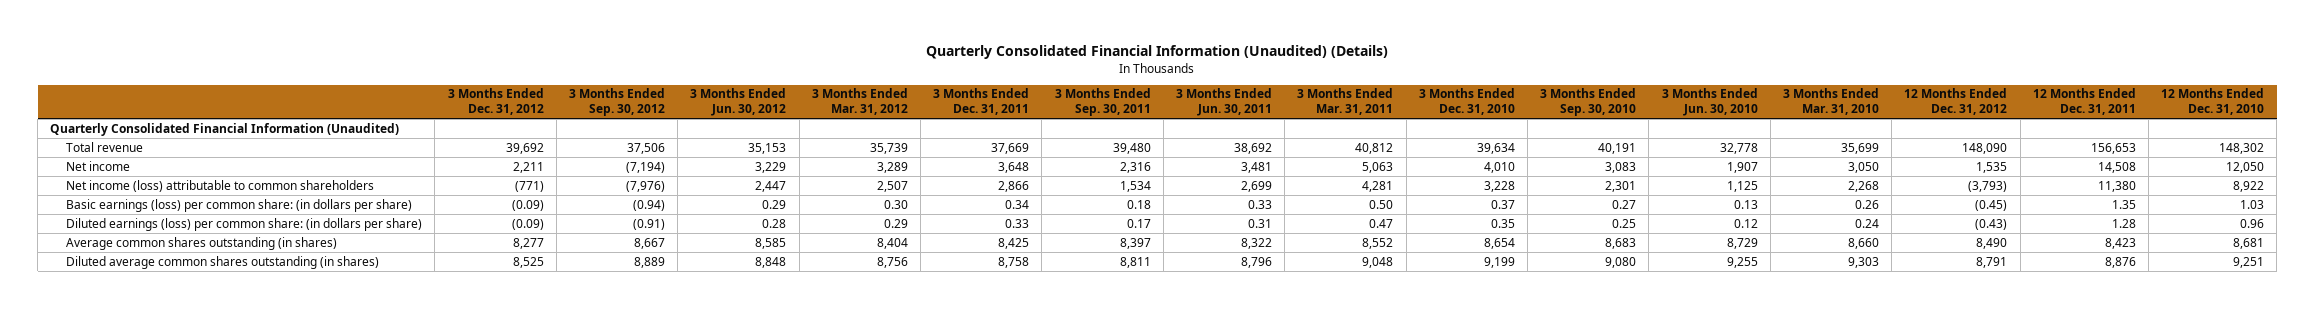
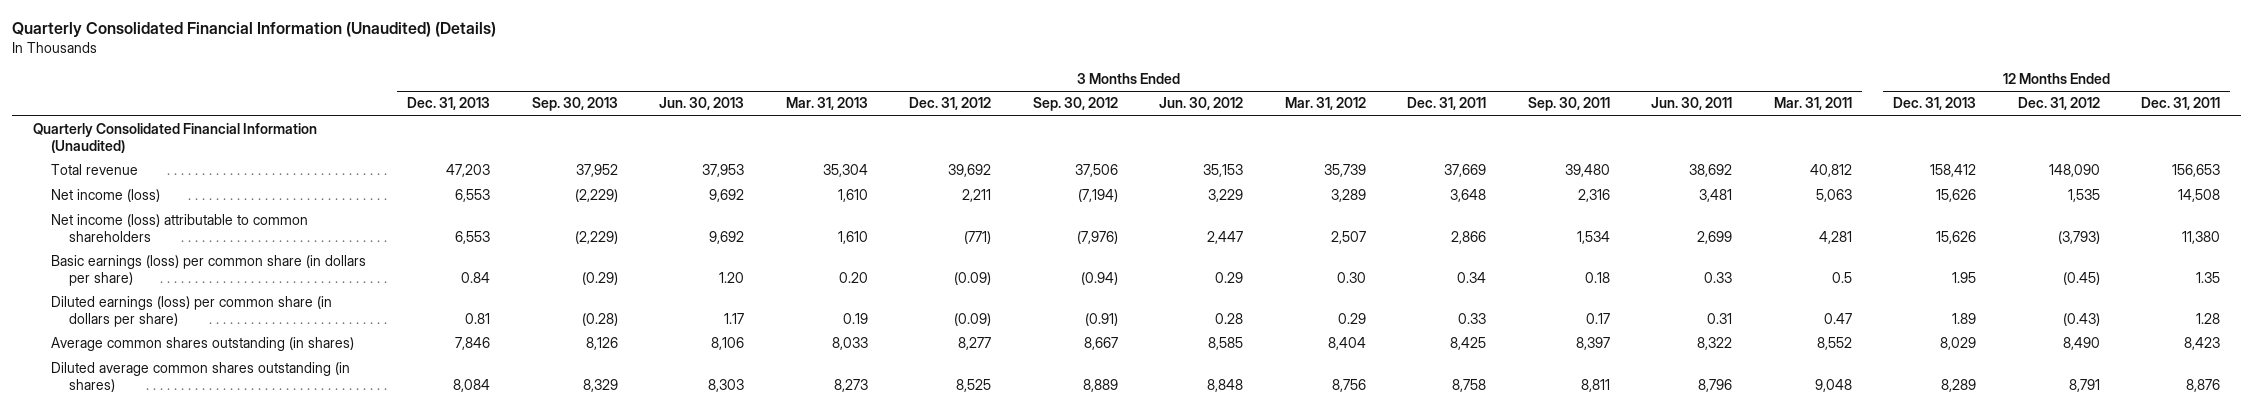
[1418,88,1515,115] 3 Months Ended Dec. 31, 2010 -> none
[1540,88,1637,116] 3 Months Ended Sep. 30, 2010 -> none
[1661,88,1758,116] 3 Months Ended Jun. 30, 2010 -> none
[1783,88,1880,115] 3 Months Ended Mar. 31, 2010 -> none
[2161,88,2265,115] 12 Months Ended Dec. 31, 2010 -> none
none -> [407,97,491,111] Dec. 31, 2013
none -> [531,97,618,112] Sep. 30, 2013
none -> [659,97,745,111] Jun. 30, 2013
none -> [785,97,868,111] Mar. 31, 2013
none -> [1893,97,1977,111] Dec. 31, 2013
[66,160,131,171] Net income -> [50,189,160,203] Net income (loss)
[66,198,413,212] Basic earnings (loss) per common share: (in dollars per share) -> [50,255,366,286] Basic earnings (loss) per common share (in dollars per share)
[1369,199,1394,209] 0.50 -> [1831,271,1852,283] 0.5
[66,217,423,231] Diluted earnings (loss) per common share: (in dollars per share) -> [50,296,332,327] Diluted earnings (loss) per common share (in dollars per share)

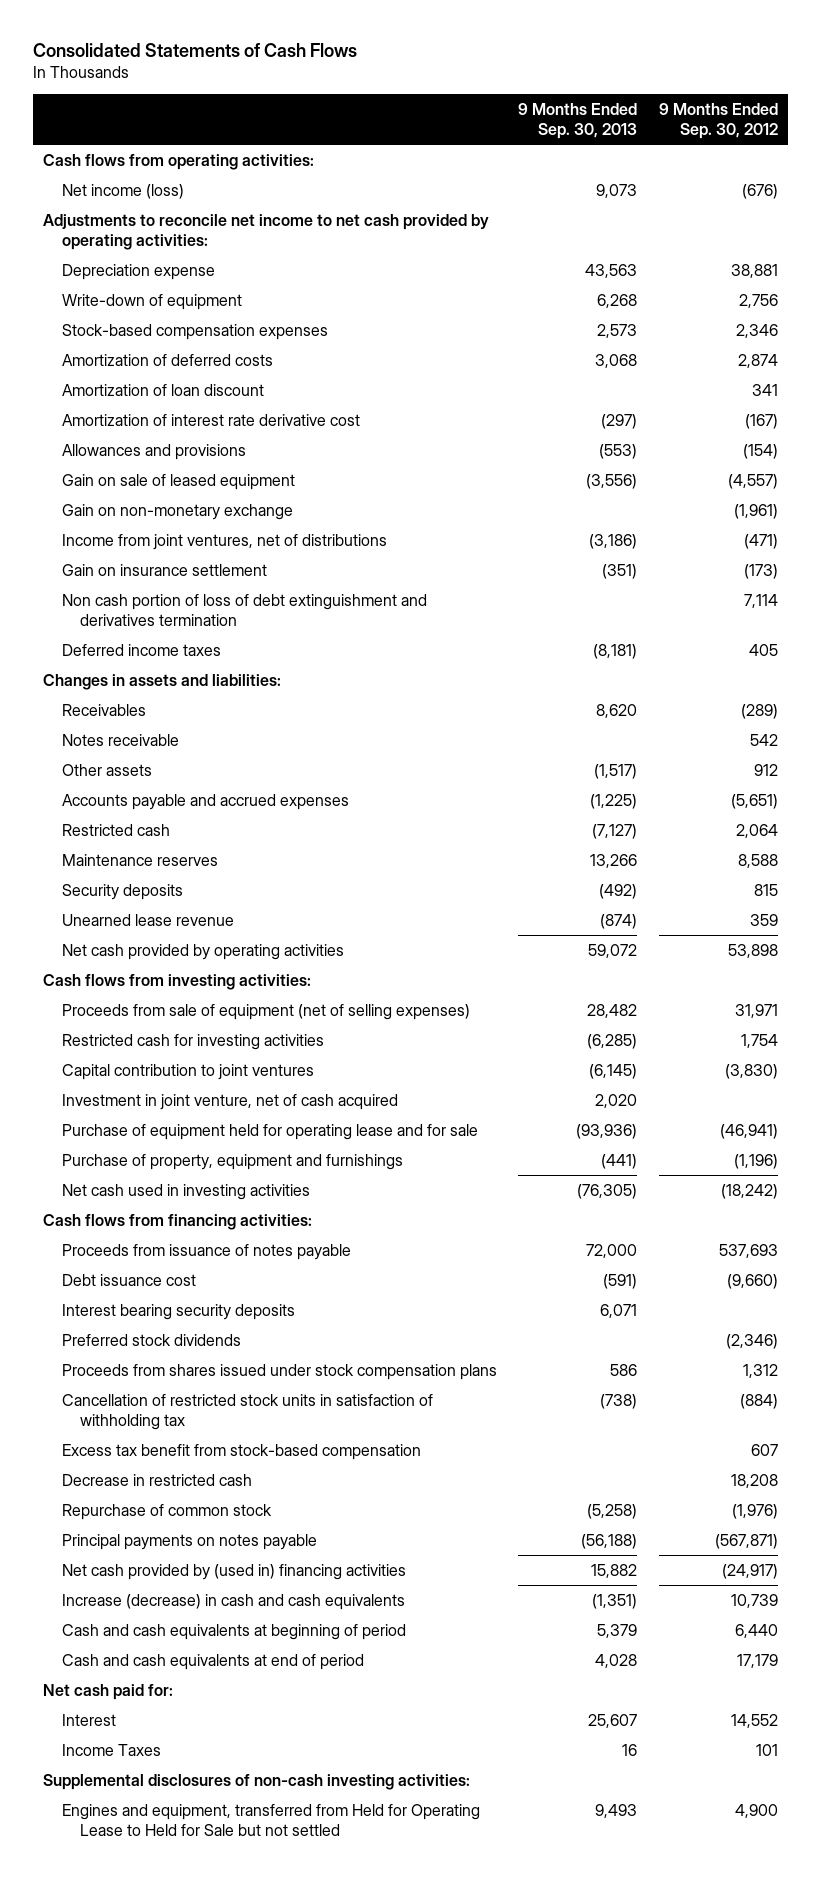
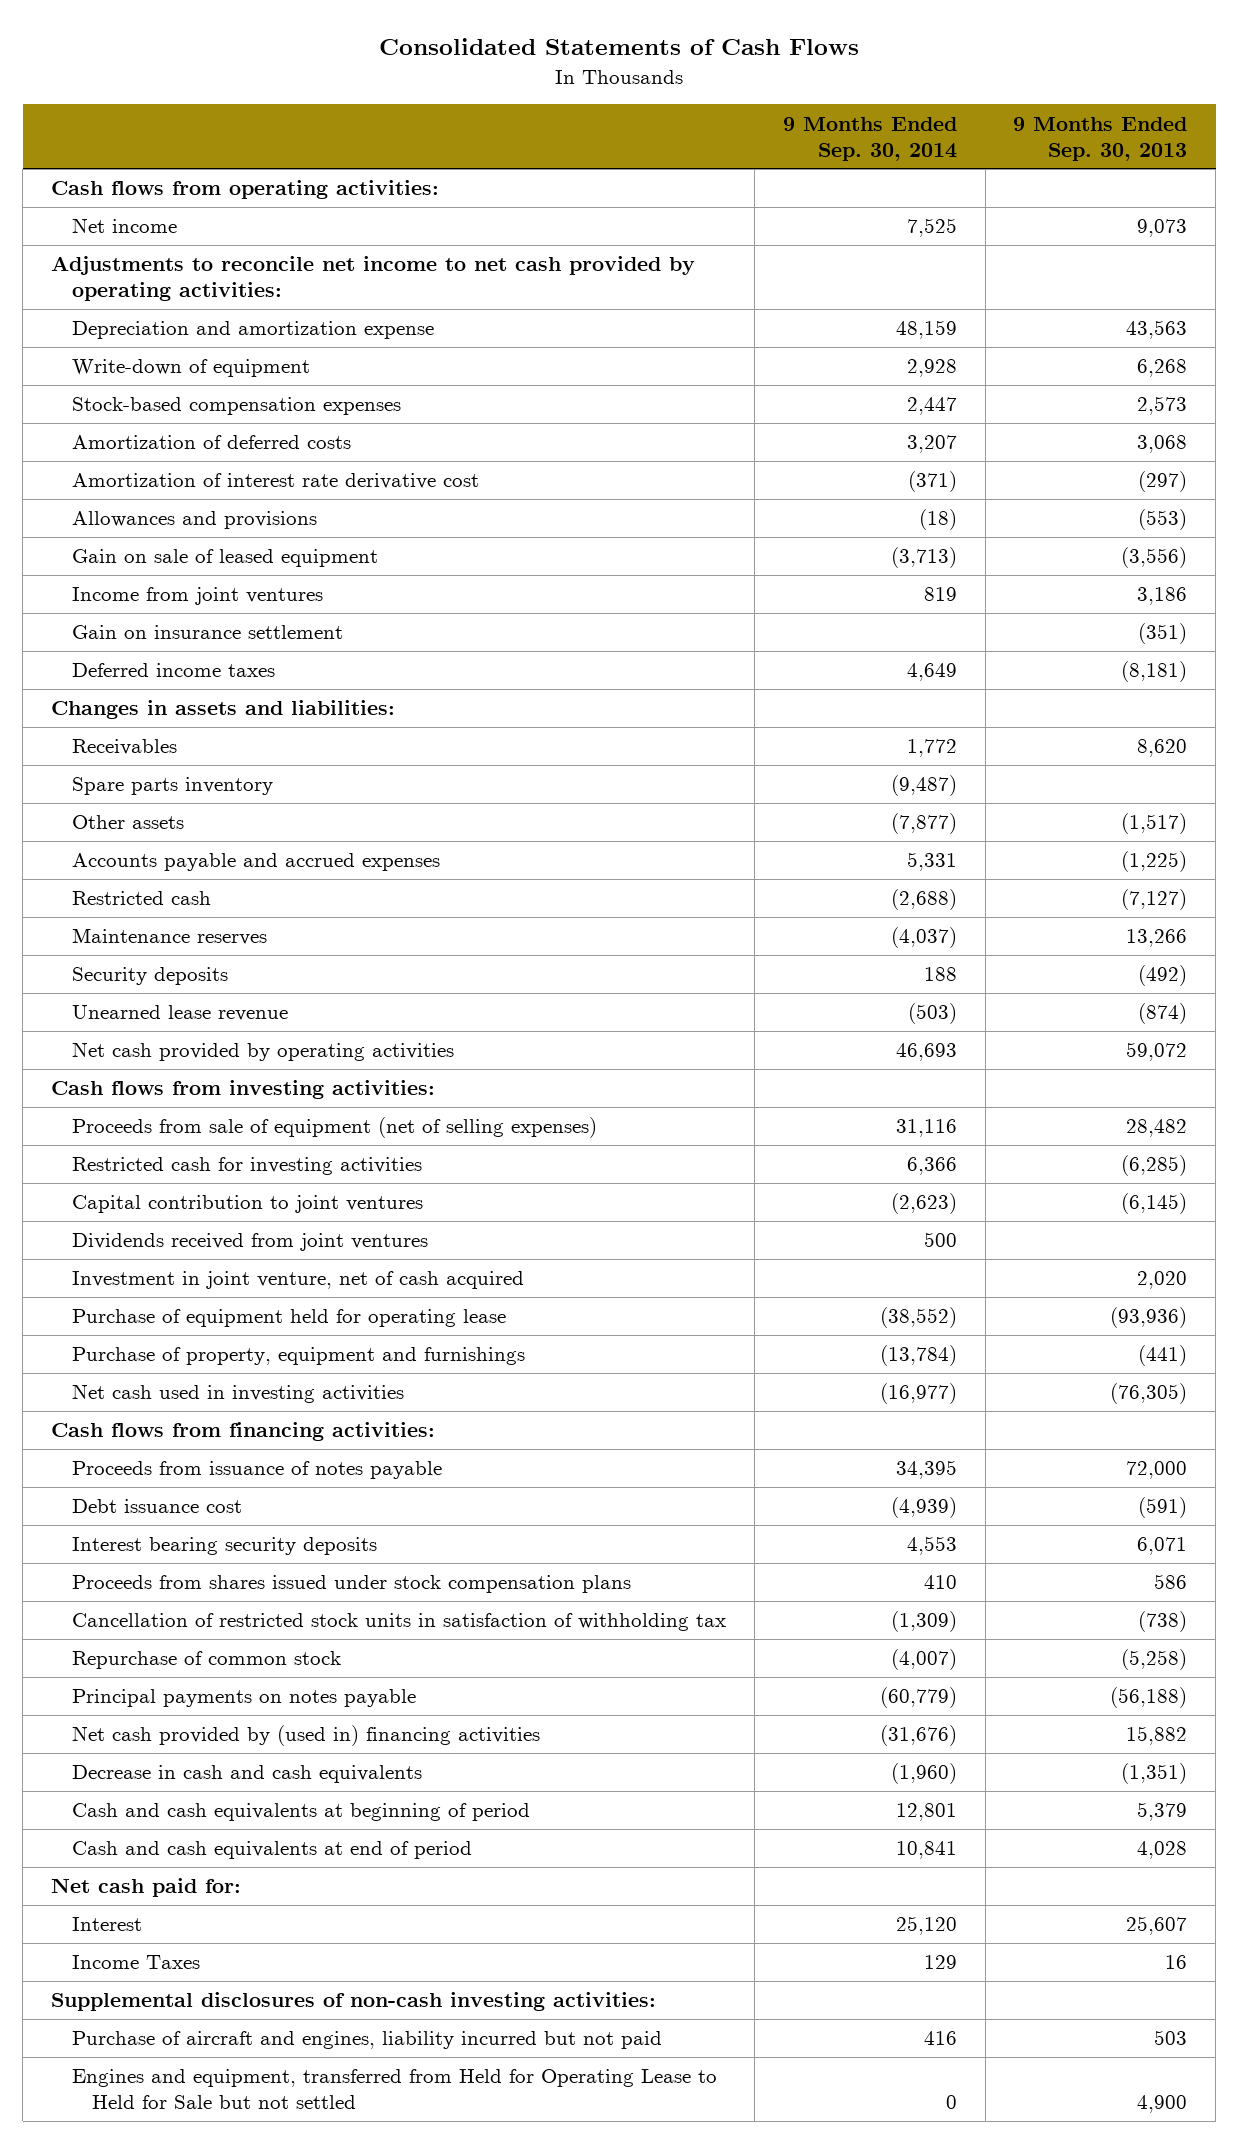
[658,103,778,139] 9 Months Ended Sep. 30, 2012 -> none
none -> [782,116,957,161] 9 Months Ended Sep. 30, 2014
[61,183,184,199] Net income (loss) -> [71,218,177,234] Net income
[61,263,215,280] Depreciation expense -> [71,321,434,340] Depreciation and amortization expense
[61,383,264,396] Amortization of loan discount -> none
[61,503,293,520] Gain on non-monetary exchange -> none
[61,533,387,550] Income from joint ventures, net of distributions -> [71,587,323,606] Income from joint ventures
[589,533,638,549] (3,186) -> [1137,587,1188,606] 3,186
[61,593,427,626] Non cash portion of loss of debt extinguishment and derivatives termination -> none
[61,733,179,746] Notes receivable -> none
none -> [71,777,273,796] Spare parts inventory
none -> [71,1233,428,1252] Dividends received from joint ventures
[61,1123,478,1140] Purchase of equipment held for operating lease and for sale -> [71,1309,506,1328] Purchase of equipment held for operating lease
[61,1333,241,1346] Preferred stock dividends -> none
[61,1443,421,1460] Excess tax benefit from stock-based compensation -> none
[61,1473,252,1486] Decrease in restricted cash -> none
[61,1593,405,1610] Increase (decrease) in cash and cash equivalents -> [71,1765,422,1784] Decrease in cash and cash equivalents
none -> [71,2031,662,2050] Purchase of aircraft and engines, liability incurred but not paid
[595,1803,638,1818] 9,493 -> [1137,2095,1188,2114] 4,900

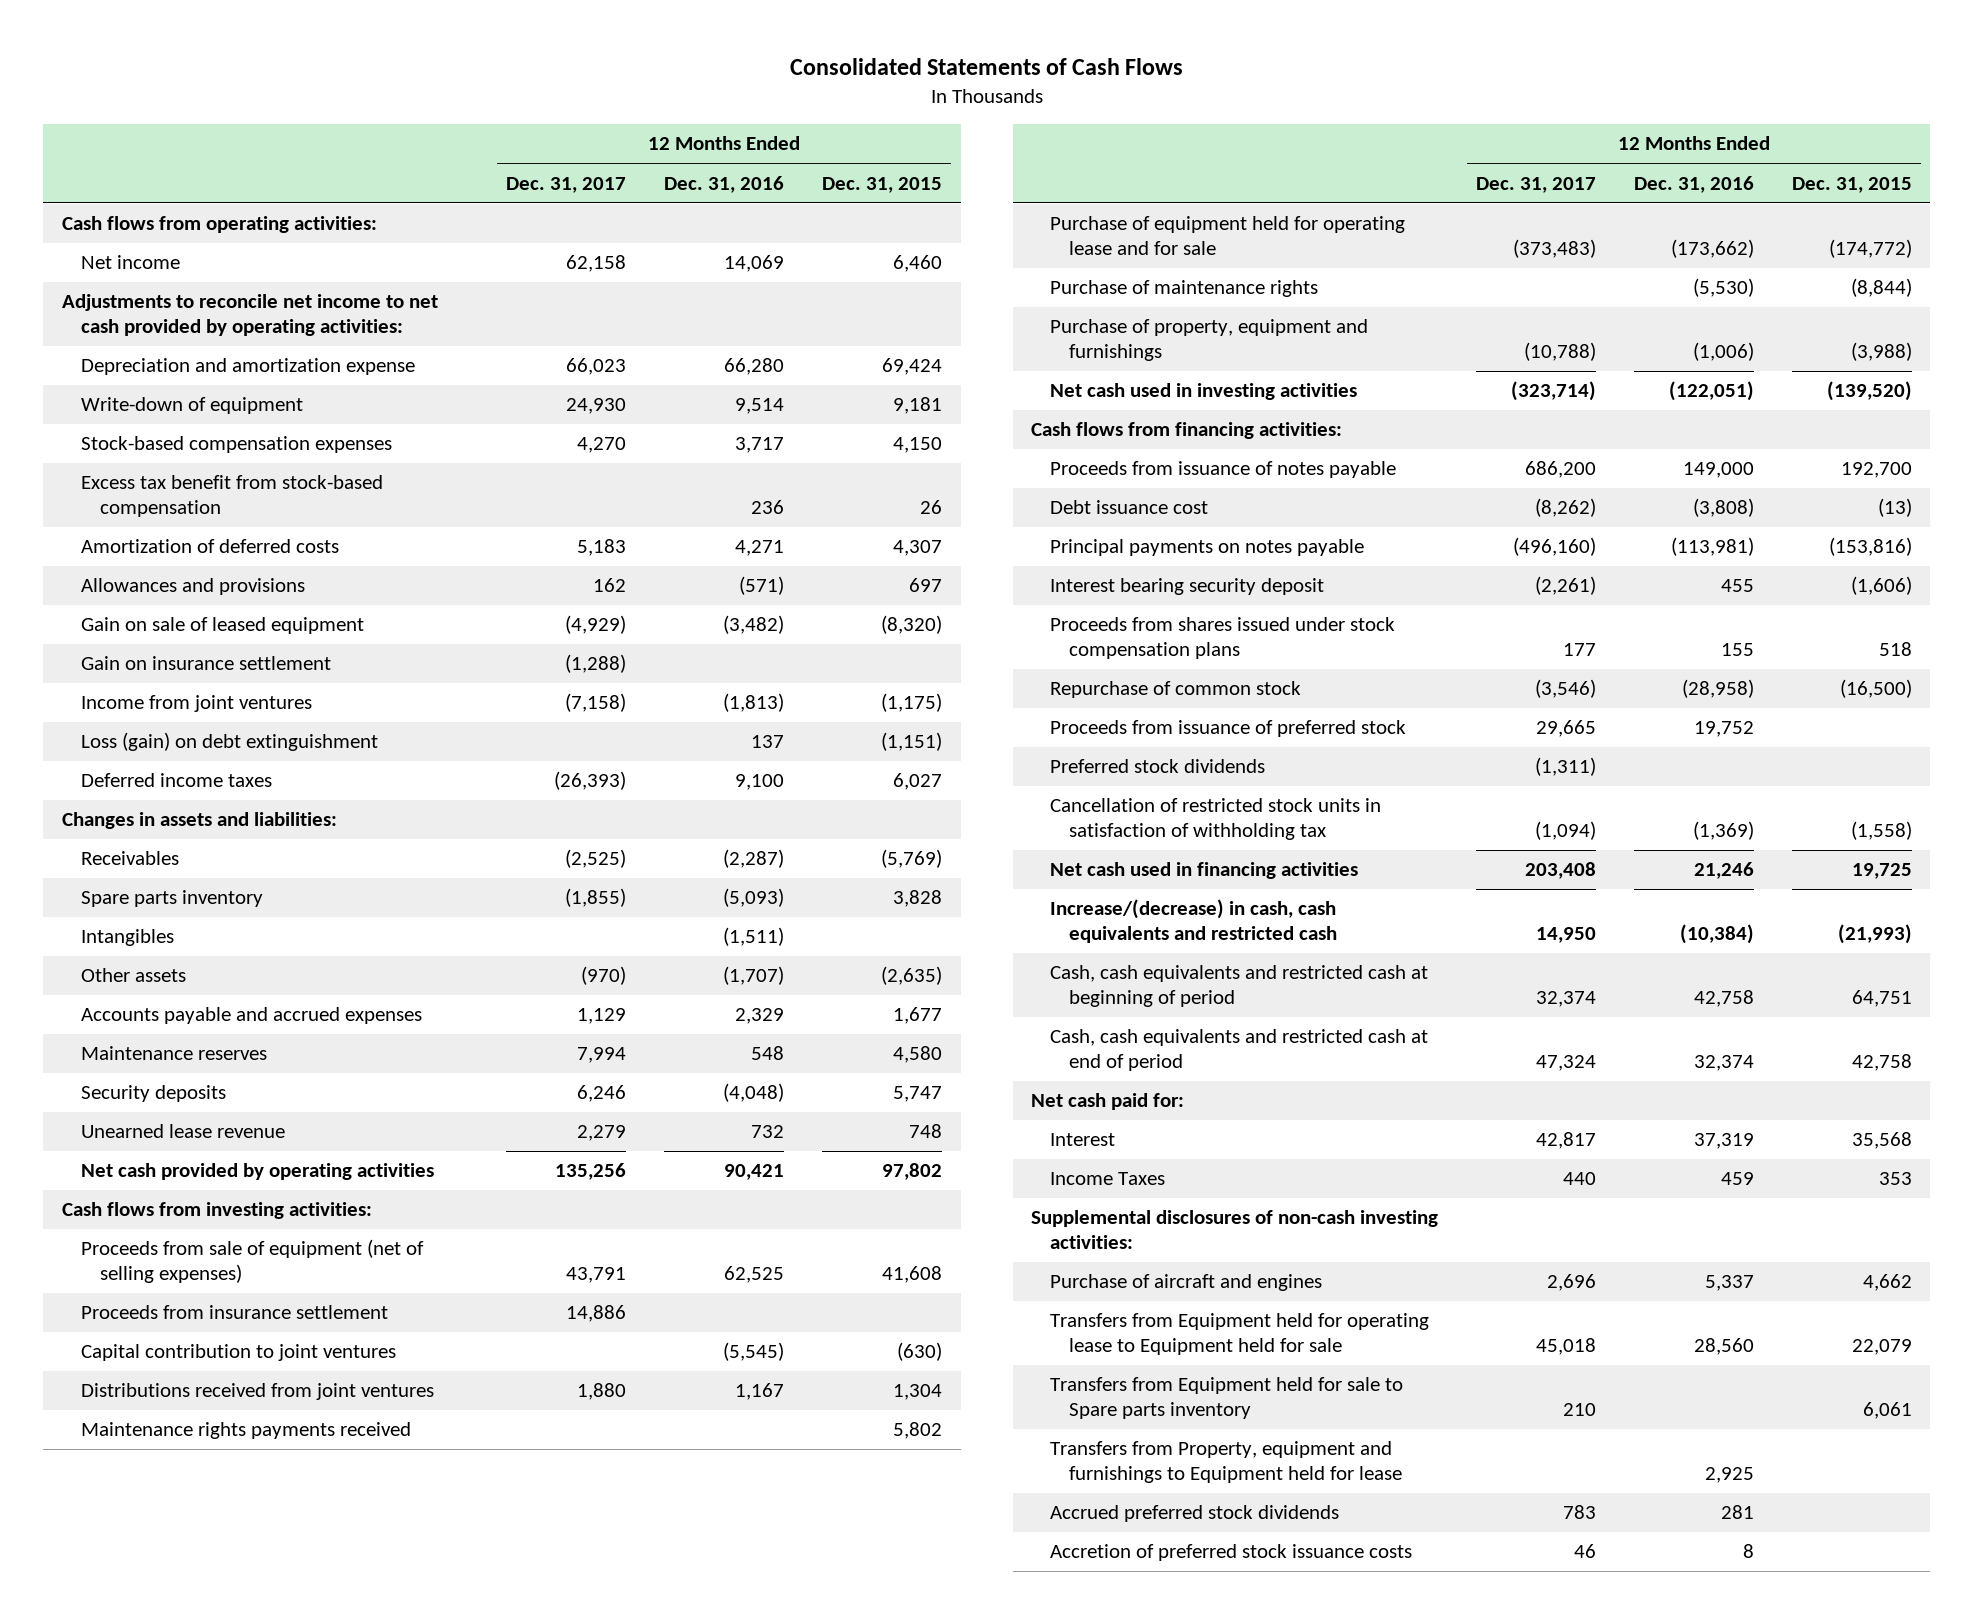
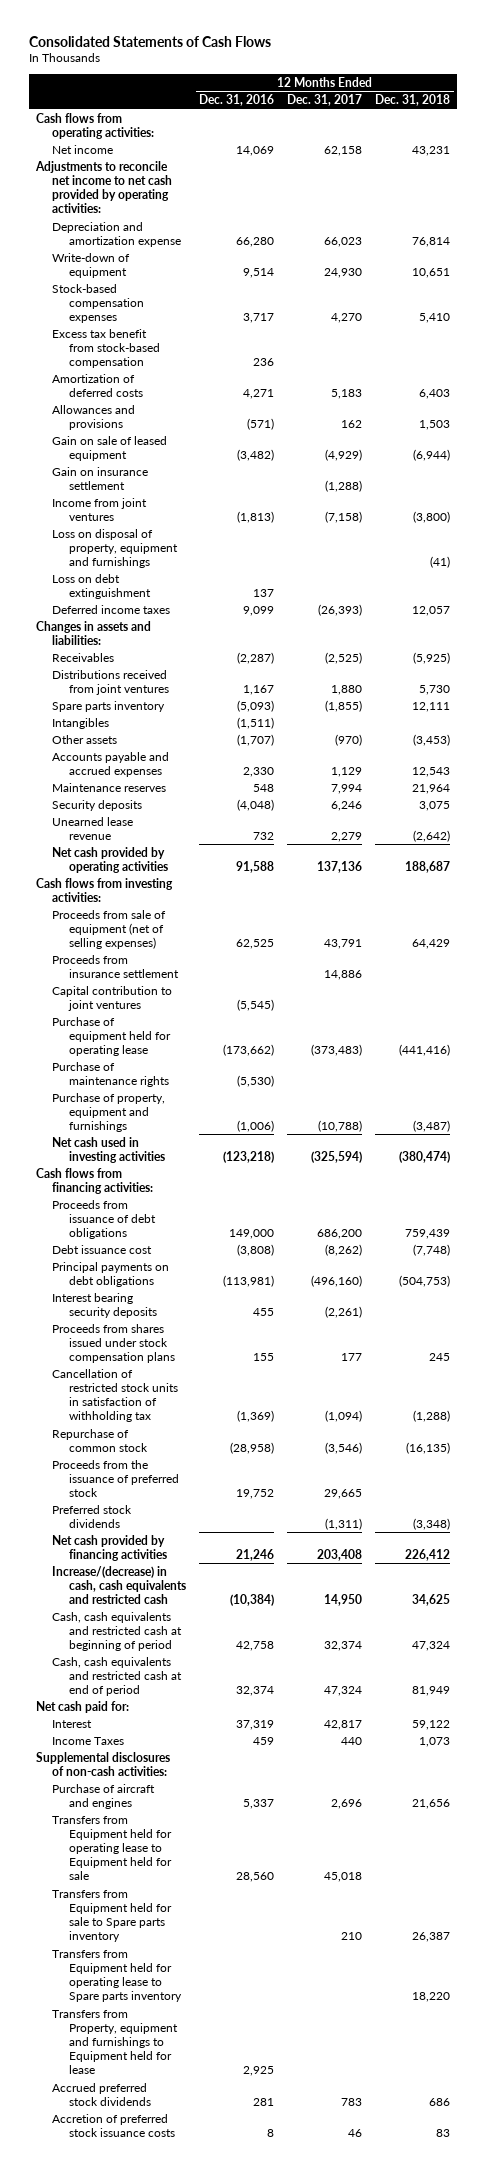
[821,176,942,193] Dec. 31, 2015 -> none
none -> [375,94,451,107] Dec. 31, 2018
none -> [52,528,178,568] Loss on disposal of property, equipment and furnishings
[80,732,378,752] Loss (gain) on debt extinguishment -> [52,573,151,599] Loss on debt extinguishment
[735,774,785,791] 9,100 -> [243,605,275,616] 9,099
[80,1383,434,1401] Distributions received from joint ventures -> [52,669,169,695] Distributions received from joint ventures
[735,1008,785,1025] 2,329 -> [243,766,275,777] 2,330
[555,1163,627,1181] 135,256 -> [317,860,363,873] 137,136
[724,1164,785,1181] 90,421 -> [236,860,275,873] 91,588
[80,1422,411,1440] Maintenance rights payments received -> none
[1050,216,1406,255] Purchase of equipment held for operating lease and for sale -> [52,1016,171,1056] Purchase of equipment held for operating lease
[1511,381,1597,402] (323,714) -> [311,1150,363,1163] (325,594)
[1668,381,1754,402] (122,051) -> [223,1150,275,1163] (123,218)
[1050,461,1397,479] Proceeds from issuance of notes payable -> [52,1199,156,1239] Proceeds from issuance of debt obligations
[1050,539,1365,557] Principal payments on notes payable -> [52,1261,170,1287] Principal payments on debt obligations
[1050,578,1325,596] Interest bearing security deposit -> [52,1292,157,1318] Interest bearing security deposits
[1050,798,1382,840] Cancellation of restricted stock units in satisfaction of withholding tax -> [52,1368,178,1422] Cancellation of restricted stock units in satisfaction of withholding tax
[1050,720,1407,738] Proceeds from issuance of preferred stock -> [52,1459,179,1497] Proceeds from the issuance of preferred stock
[1050,862,1359,880] Net cash used in financing activities -> [52,1534,167,1561] Net cash provided by financing activities
[1031,1210,1439,1249] Supplemental disclosures of non-cash investing activities: -> [35,1751,170,1776] Supplemental disclosures of non-cash activities:
none -> [52,1949,182,2002] Transfers from Equipment held for operating lease to Spare parts inventory

